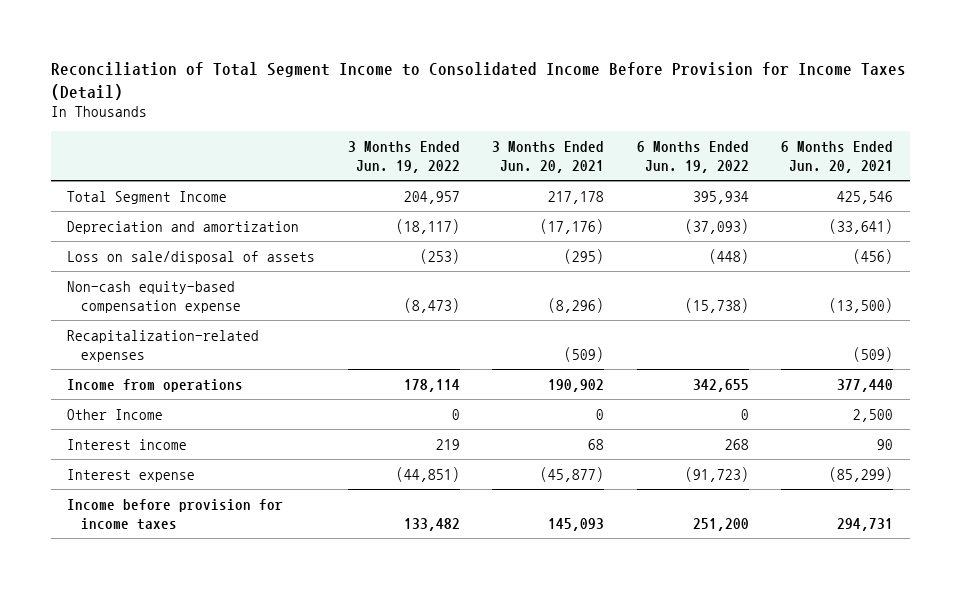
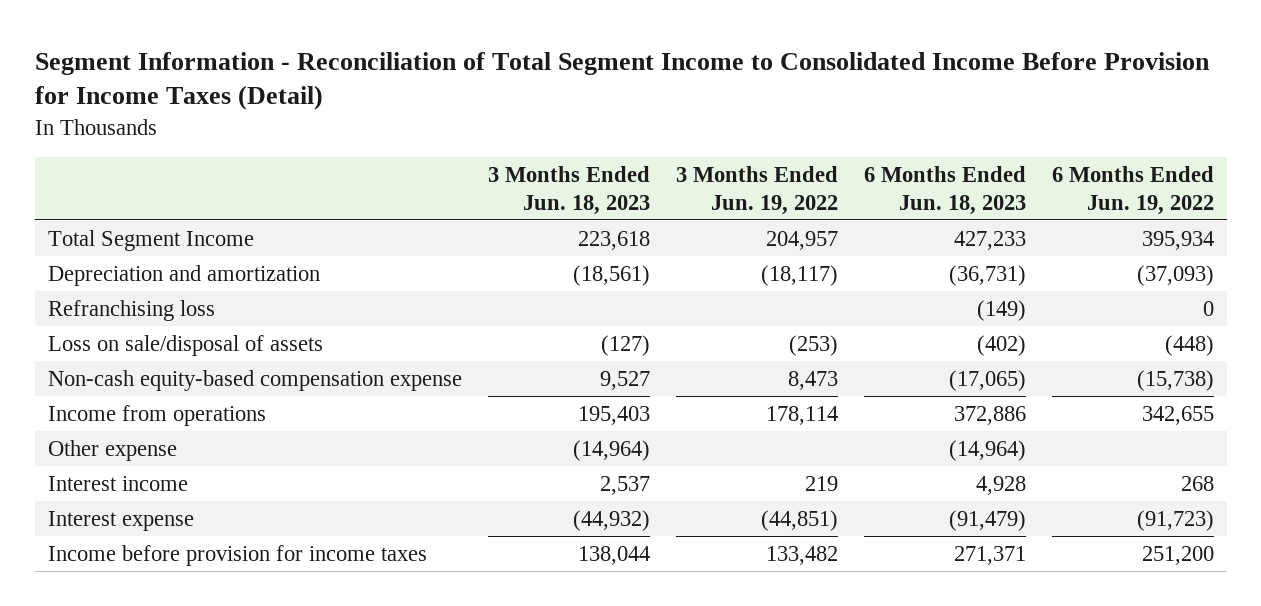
[50,61,906,100] Reconciliation of Total Segment Income to Consolidated Income Before Provision for Income Taxes (Detail) -> [34,51,1210,111] Segment Information - Reconciliation of Total Segment Income to Consolidated Income Before Provision for Income Taxes (Detail)
[492,141,605,173] 3 Months Ended Jun. 20, 2021 -> none
[781,141,894,173] 6 Months Ended Jun. 20, 2021 -> none
none -> [487,165,650,215] 3 Months Ended Jun. 18, 2023
none -> [863,165,1026,215] 6 Months Ended Jun. 18, 2023
none -> [47,299,215,321] Refranchising loss
[67,329,260,362] Recapitalization-related expenses -> none
[403,297,460,313] (8,473) -> [787,370,838,390] 8,473
[67,408,164,420] Other Income -> none
none -> [47,439,177,461] Other expense

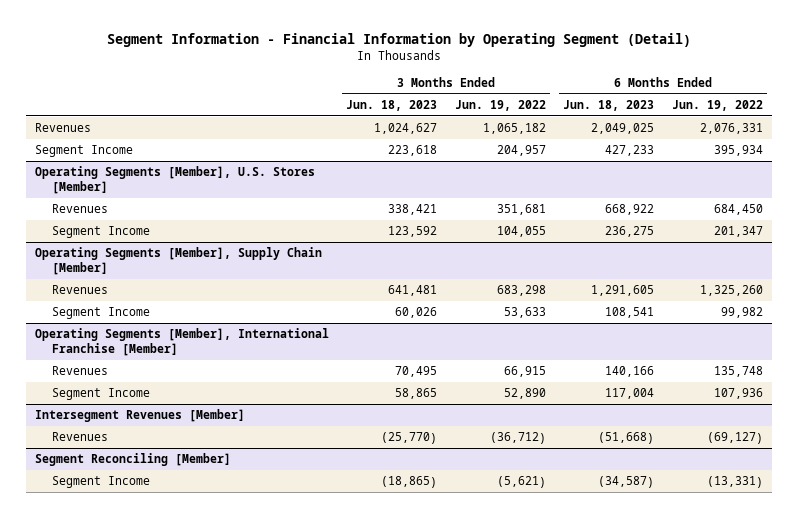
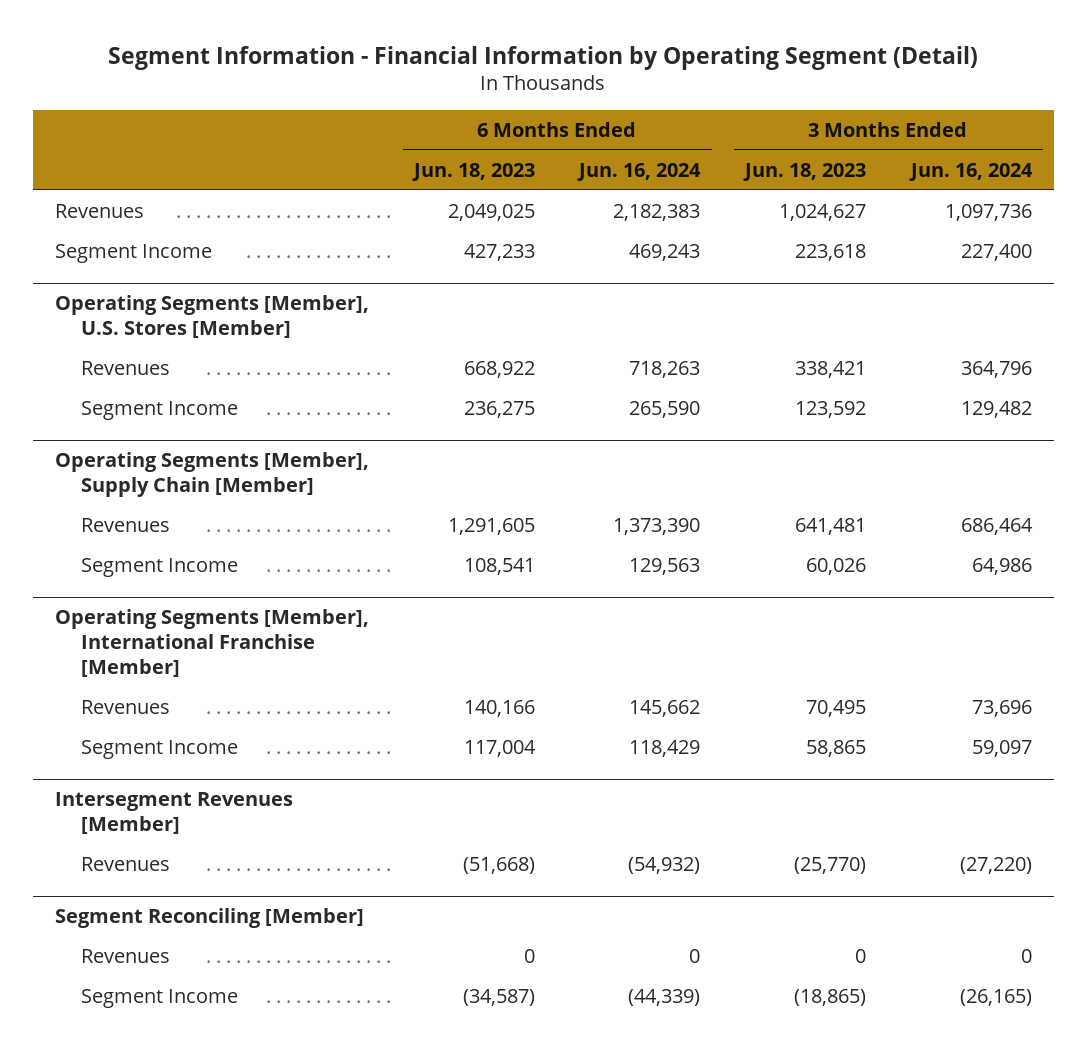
[454,99,546,111] Jun. 19, 2022 -> none
[671,99,763,111] Jun. 19, 2022 -> none
none -> [577,162,702,181] Jun. 16, 2024
none -> [908,162,1033,181] Jun. 16, 2024
none -> [81,948,171,963] Revenues

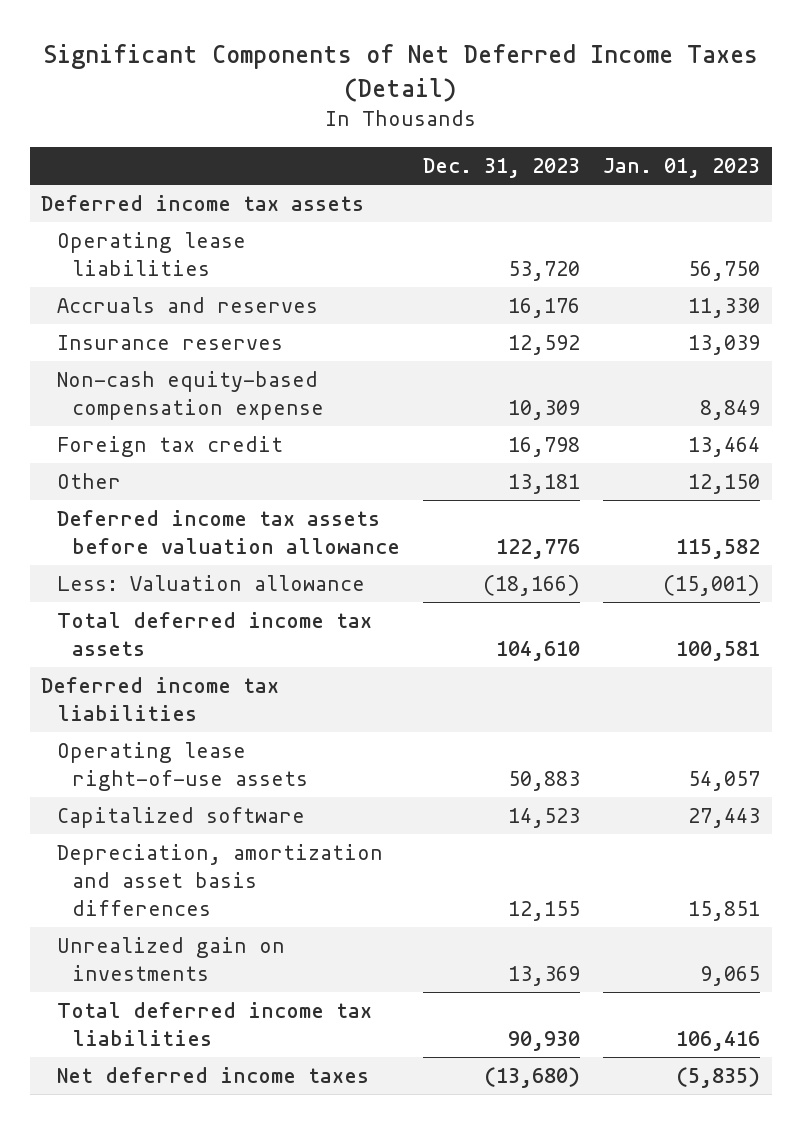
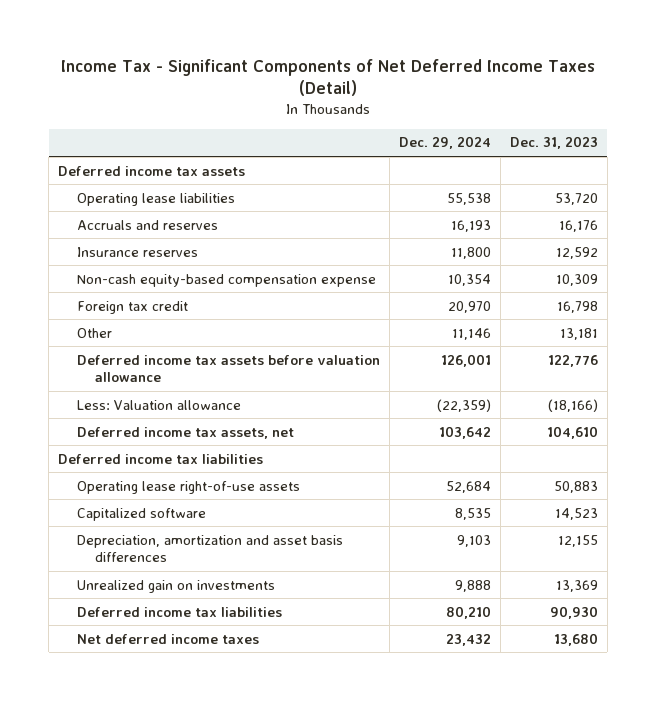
[42,44,758,102] Significant Components of Net Deferred Income Taxes (Detail) -> [61,58,596,97] Income Tax - Significant Components of Net Deferred Income Taxes (Detail)
[603,158,761,179] Jan. 01, 2023 -> none
none -> [398,136,491,150] Dec. 29, 2024
[56,611,372,656] Total deferred income tax assets -> [76,426,294,439] Deferred income tax assets, net
[56,1001,372,1046] Total deferred income tax liabilities -> [76,606,282,617] Deferred income tax liabilities
[484,1066,581,1088] (13,680) -> [553,632,598,646] 13,680

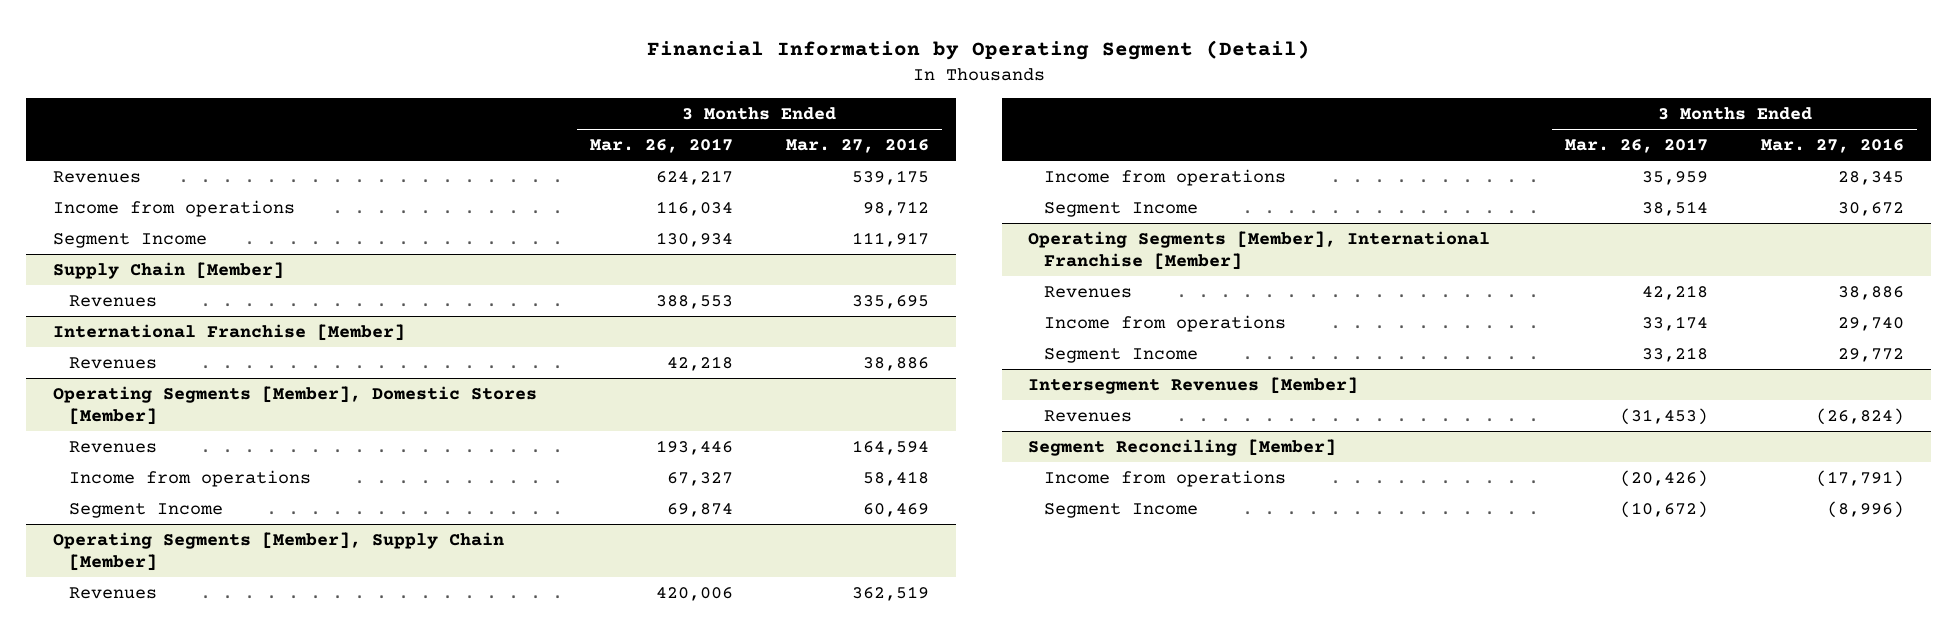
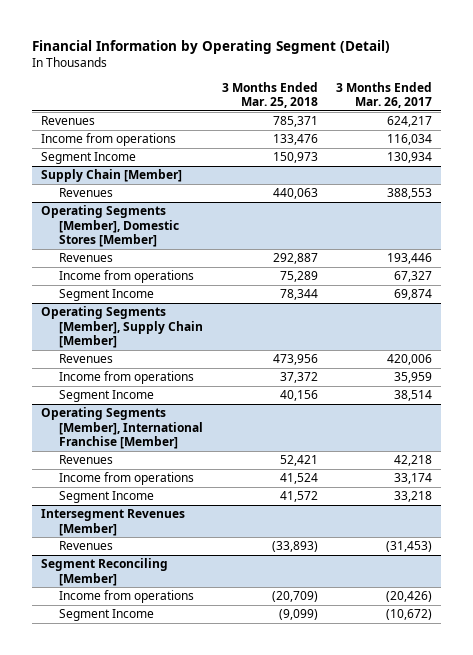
[785,138,929,154] Mar. 27, 2016 -> none
none -> [221,81,318,109] 3 Months Ended Mar. 25, 2018
[52,323,405,341] International Franchise [Member] -> none
[69,356,158,369] Revenues -> none

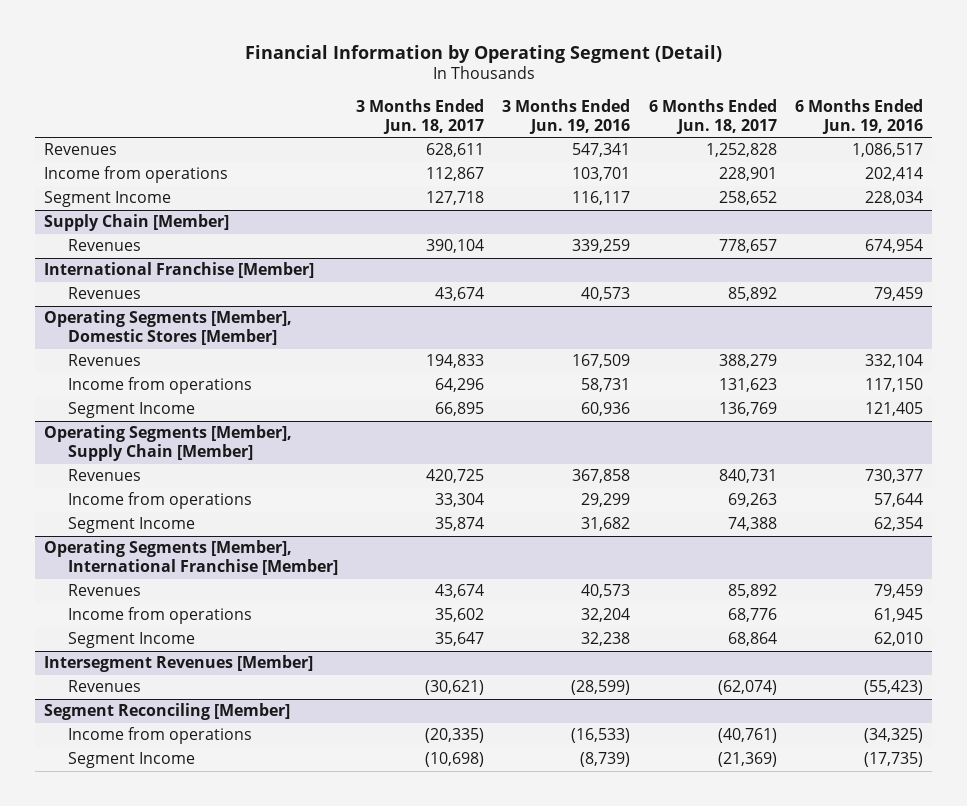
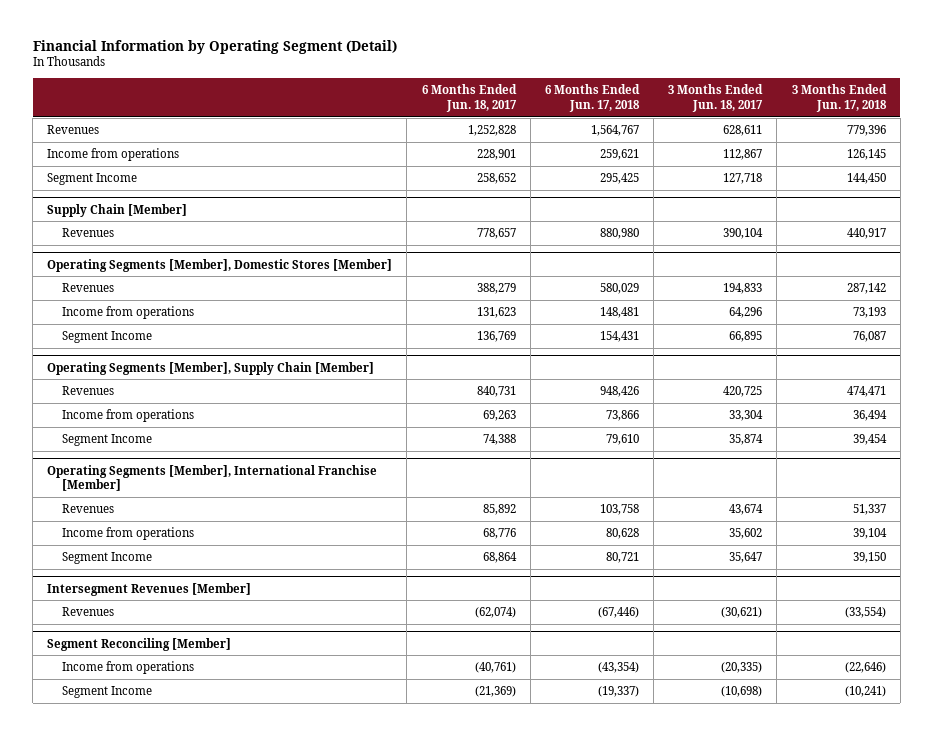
[502,98,631,135] 3 Months Ended Jun. 19, 2016 -> none
[795,98,924,135] 6 Months Ended Jun. 19, 2016 -> none
none -> [544,83,640,112] 6 Months Ended Jun. 17, 2018
none -> [791,83,887,112] 3 Months Ended Jun. 17, 2018
[44,262,315,279] International Franchise [Member] -> none
[67,287,141,300] Revenues -> none

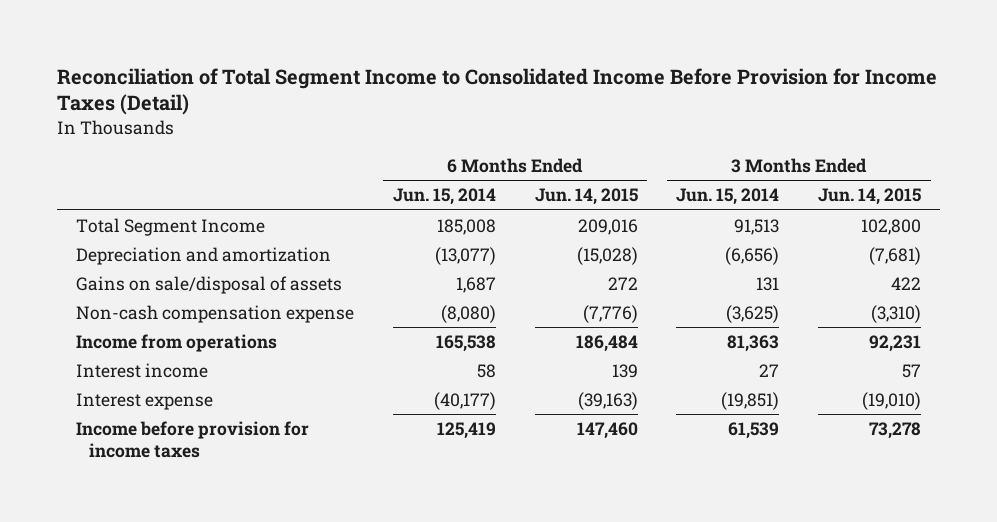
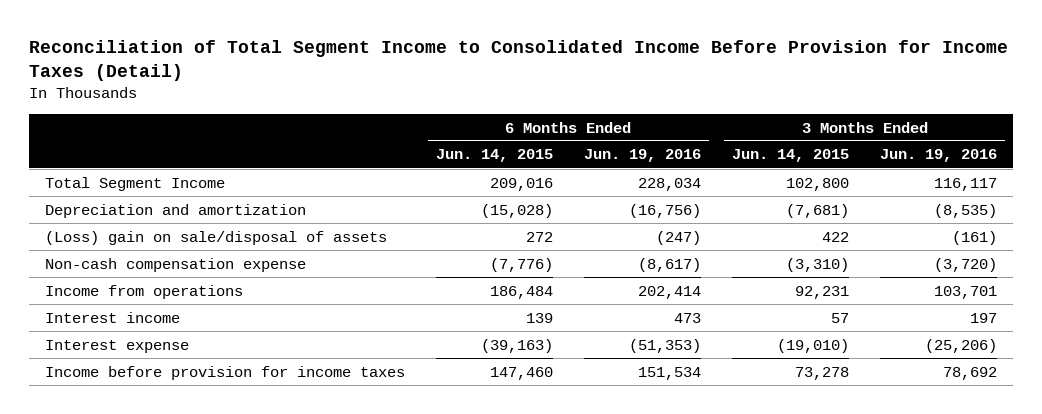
[392,188,496,206] Jun. 15, 2014 -> none
[676,188,780,206] Jun. 15, 2014 -> none
none -> [583,149,701,163] Jun. 19, 2016
none -> [880,149,998,163] Jun. 19, 2016
[76,275,343,294] Gains on sale/disposal of assets -> [44,230,387,245] (Loss) gain on sale/disposal of assets

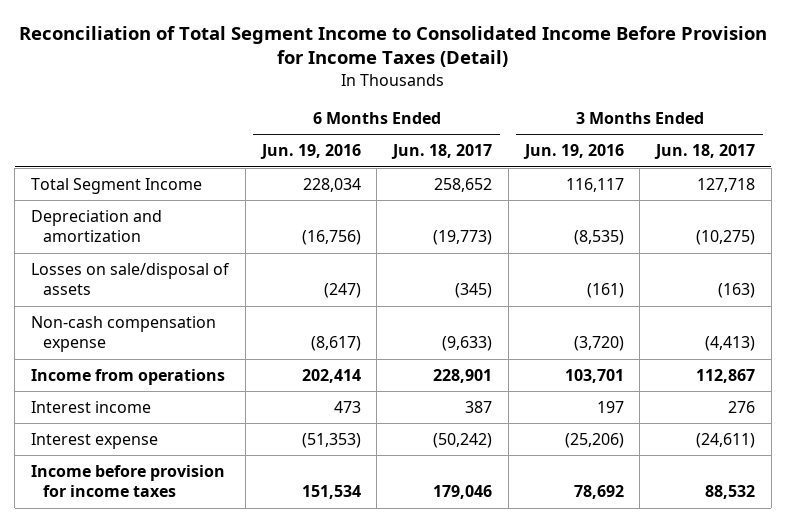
[435,149,553,163] Jun. 14, 2015 -> none
[732,149,850,163] Jun. 14, 2015 -> none
none -> [391,144,493,160] Jun. 18, 2017
none -> [654,144,756,160] Jun. 18, 2017
[44,230,387,245] (Loss) gain on sale/disposal of assets -> [30,262,230,296] Losses on sale/disposal of assets

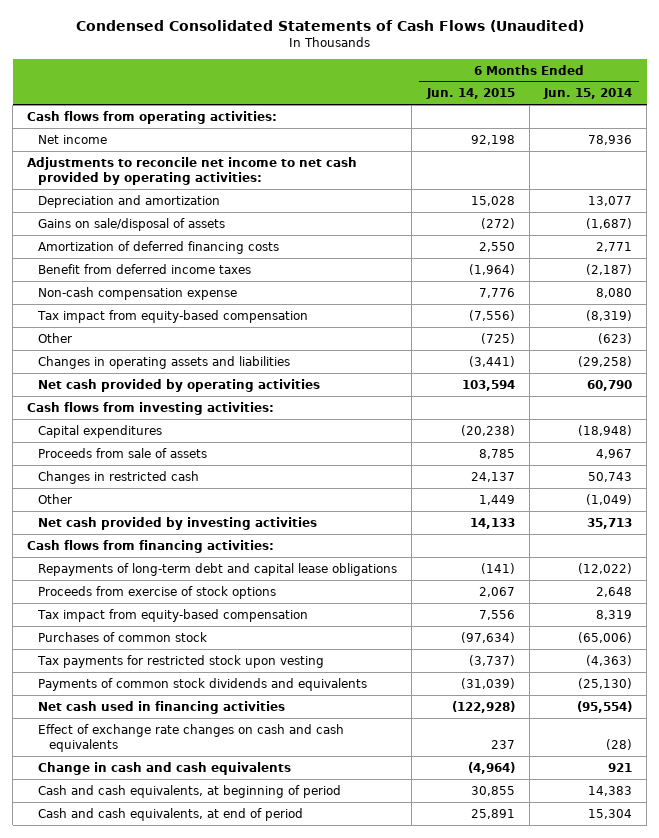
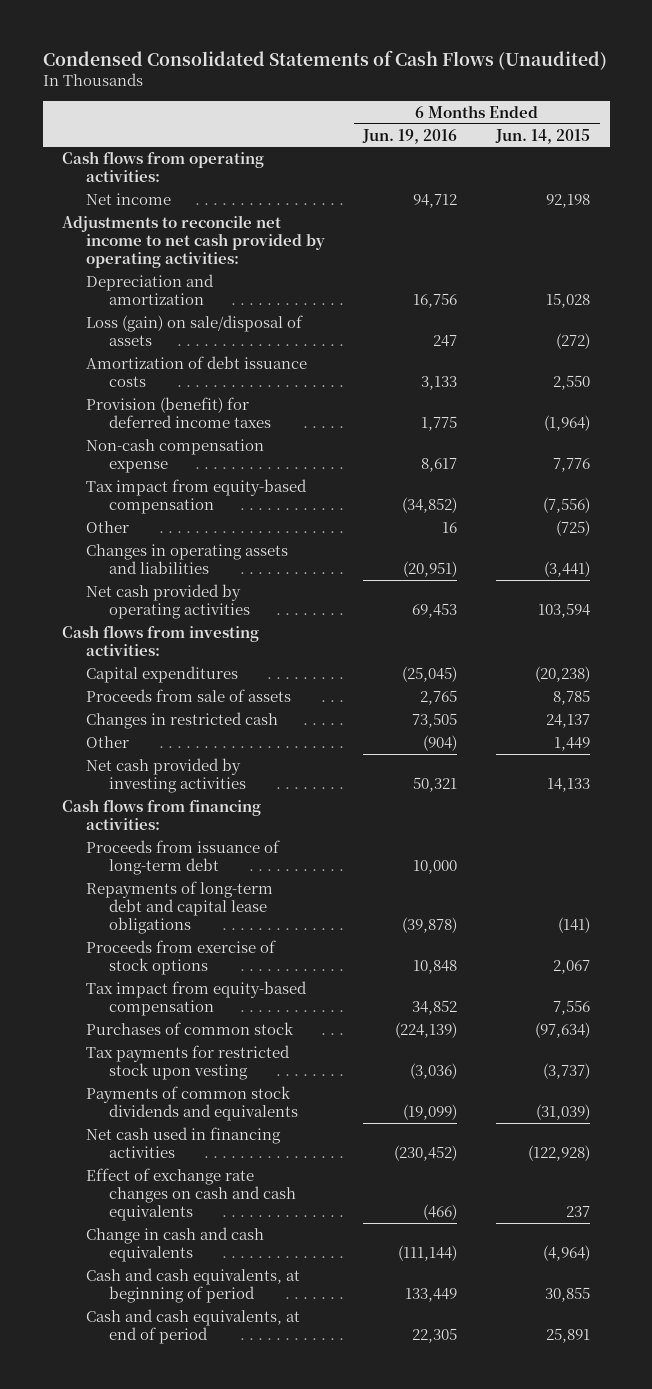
[542,88,632,100] Jun. 15, 2014 -> none
none -> [362,128,458,144] Jun. 19, 2016
[38,217,226,231] Gains on sale/disposal of assets -> [85,314,303,346] Loss (gain) on sale/disposal of assets
[38,240,280,254] Amortization of deferred financing costs -> [85,355,307,387] Amortization of debt issuance costs
[38,263,252,274] Benefit from deferred income taxes -> [85,396,272,428] Provision (benefit) for deferred income taxes
none -> [85,839,280,875] Proceeds from issuance of long-term debt

